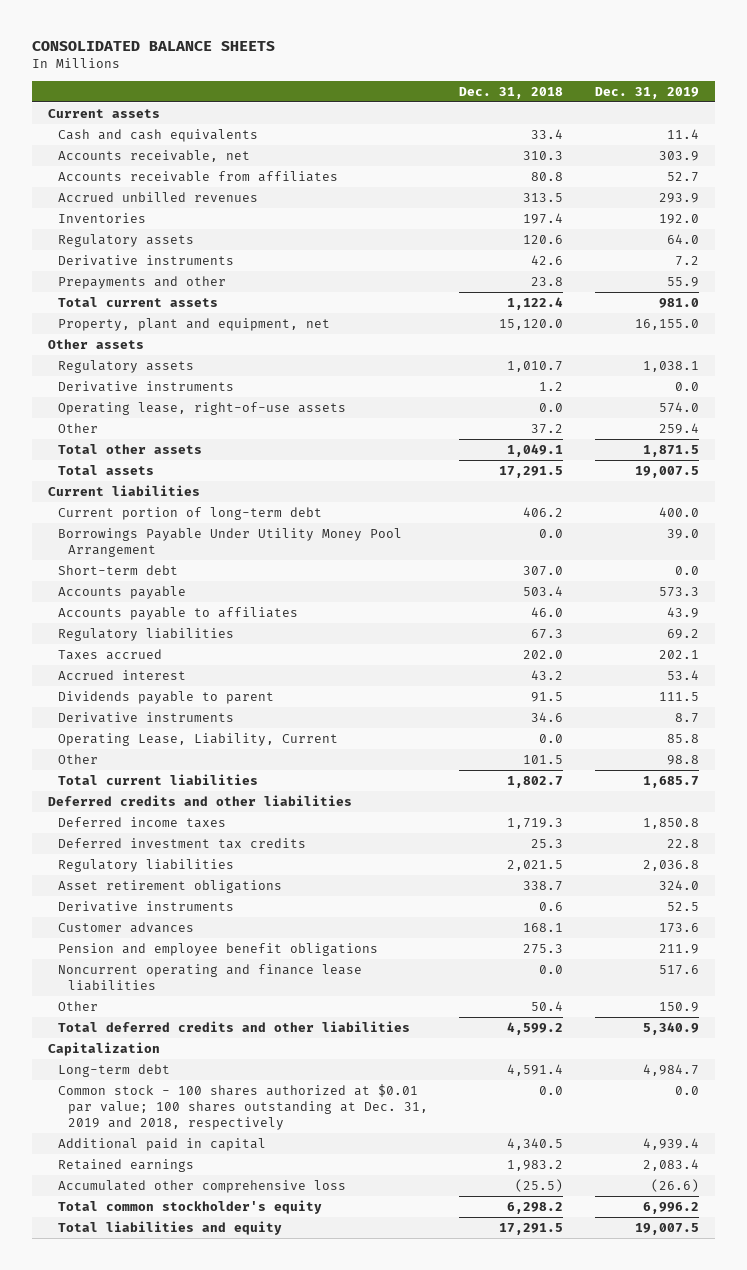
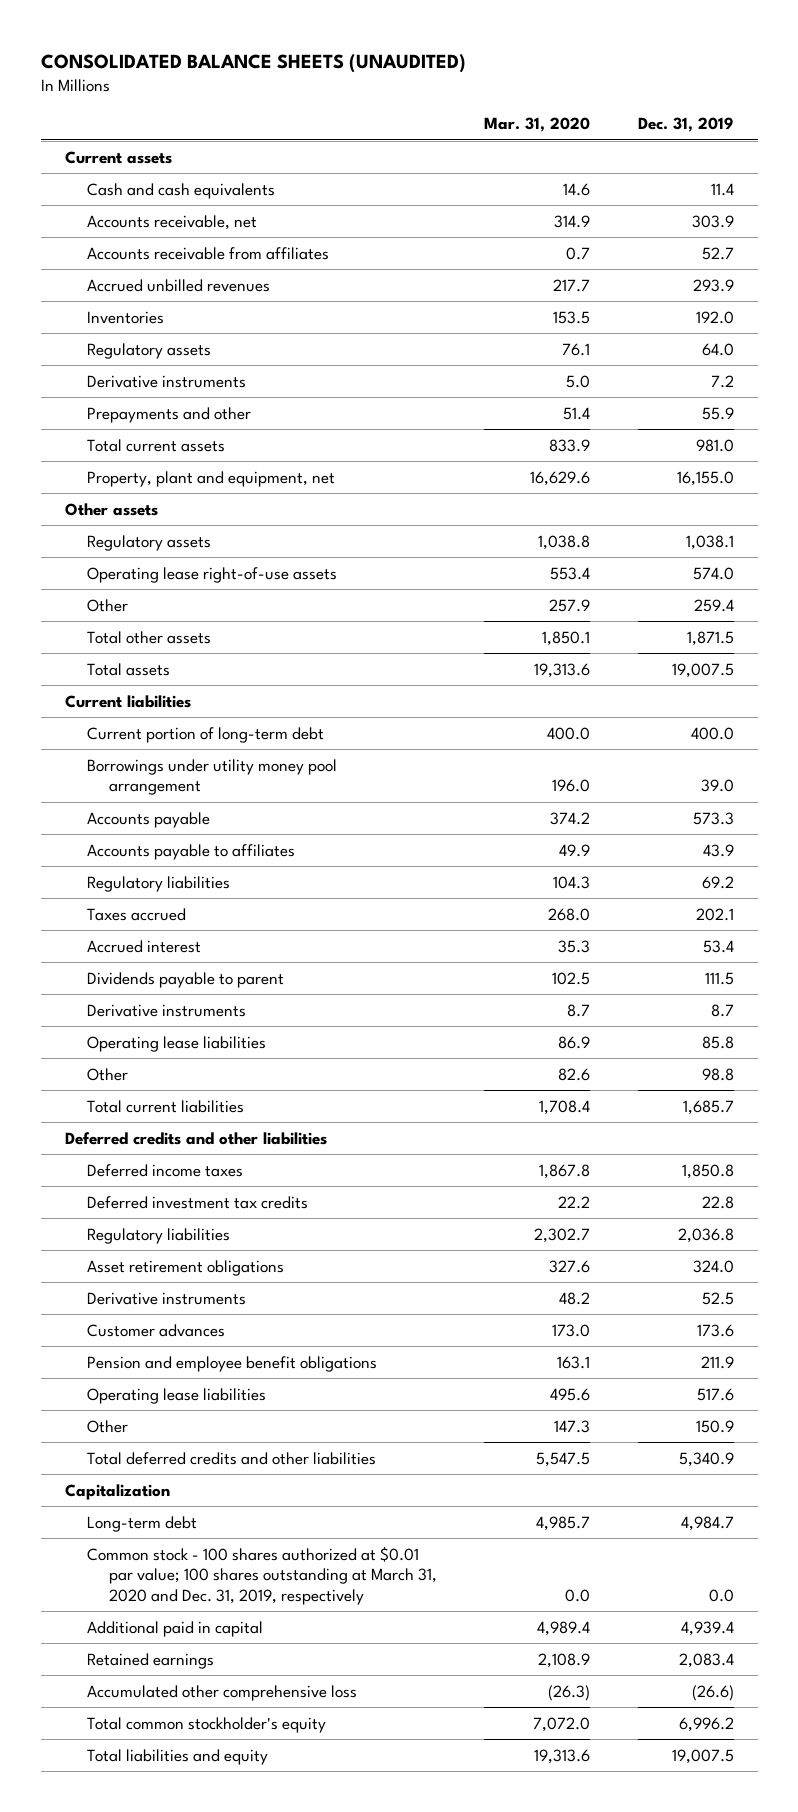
[31,41,275,52] CONSOLIDATED BALANCE SHEETS -> [40,53,466,73] CONSOLIDATED BALANCE SHEETS (UNAUDITED)
[459,86,564,99] Dec. 31, 2018 -> none
none -> [484,117,591,133] Mar. 31, 2020
[57,380,234,392] Derivative instruments -> none
[57,401,346,415] Operating lease, right-of-use assets -> [86,566,337,583] Operating lease right-of-use assets
[57,564,178,575] Short-term debt -> none
[57,527,402,558] Borrowings Payable Under Utility Money Pool Arrangement -> [86,758,337,796] Borrowings under utility money pool arrangement
[57,732,338,746] Operating Lease, Liability, Current -> [86,1035,266,1052] Operating lease liabilities
[57,963,362,992] Noncurrent operating and finance lease liabilities -> [86,1387,266,1404] Operating lease liabilities
[57,1083,428,1131] Common stock - 100 shares authorized at $0.01 par value; 100 shares outstanding at Dec. 31, 2019 and 2018, respectively -> [86,1545,437,1606] Common stock - 100 shares authorized at $0.01 par value; 100 shares outstanding at March 31, 2020 and Dec. 31, 2019, respectively

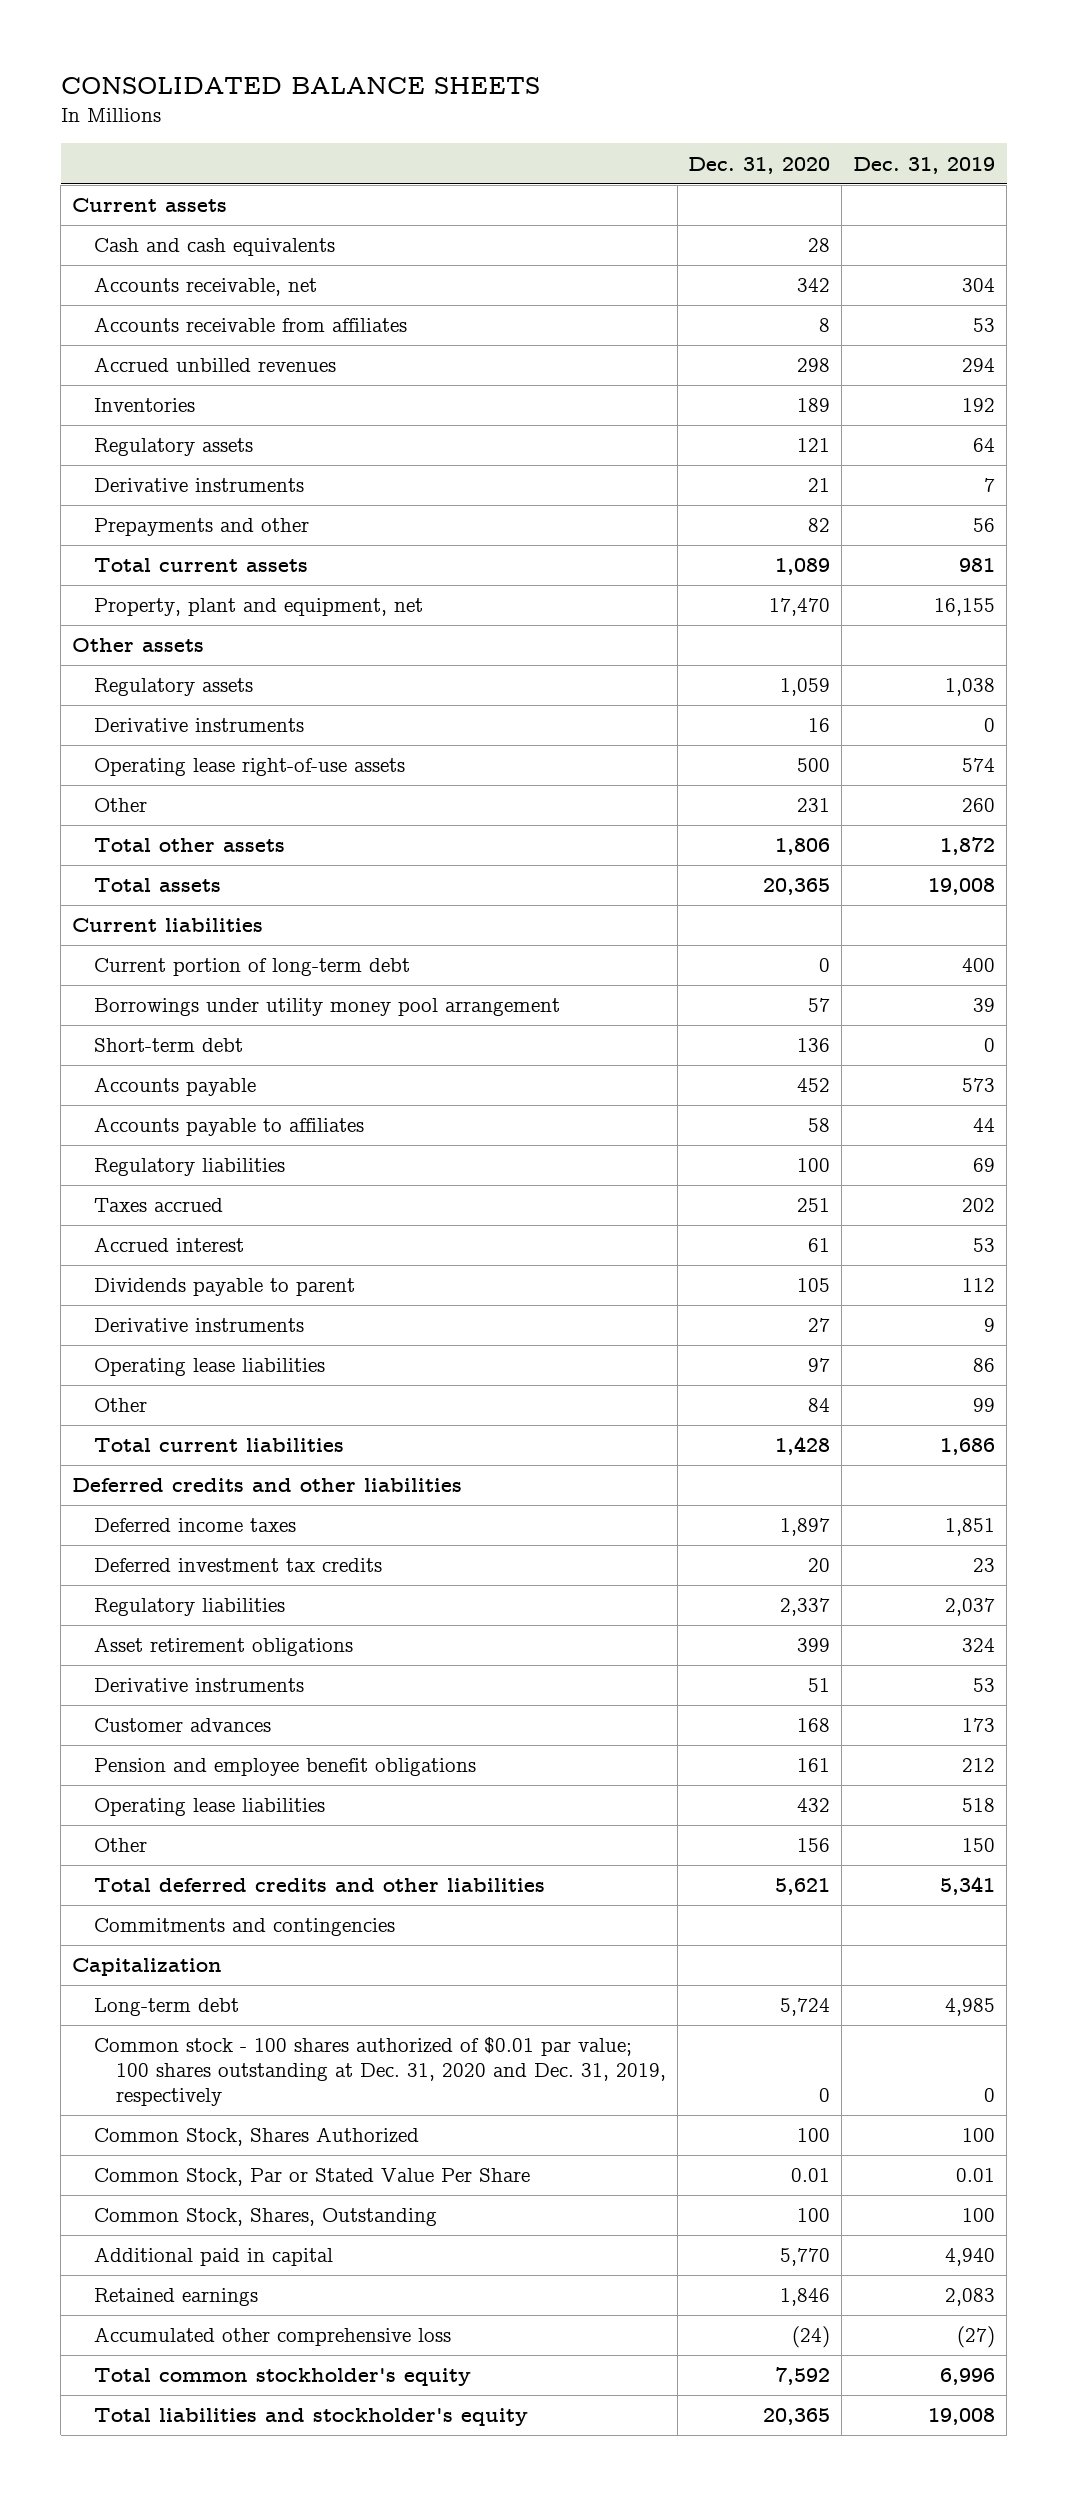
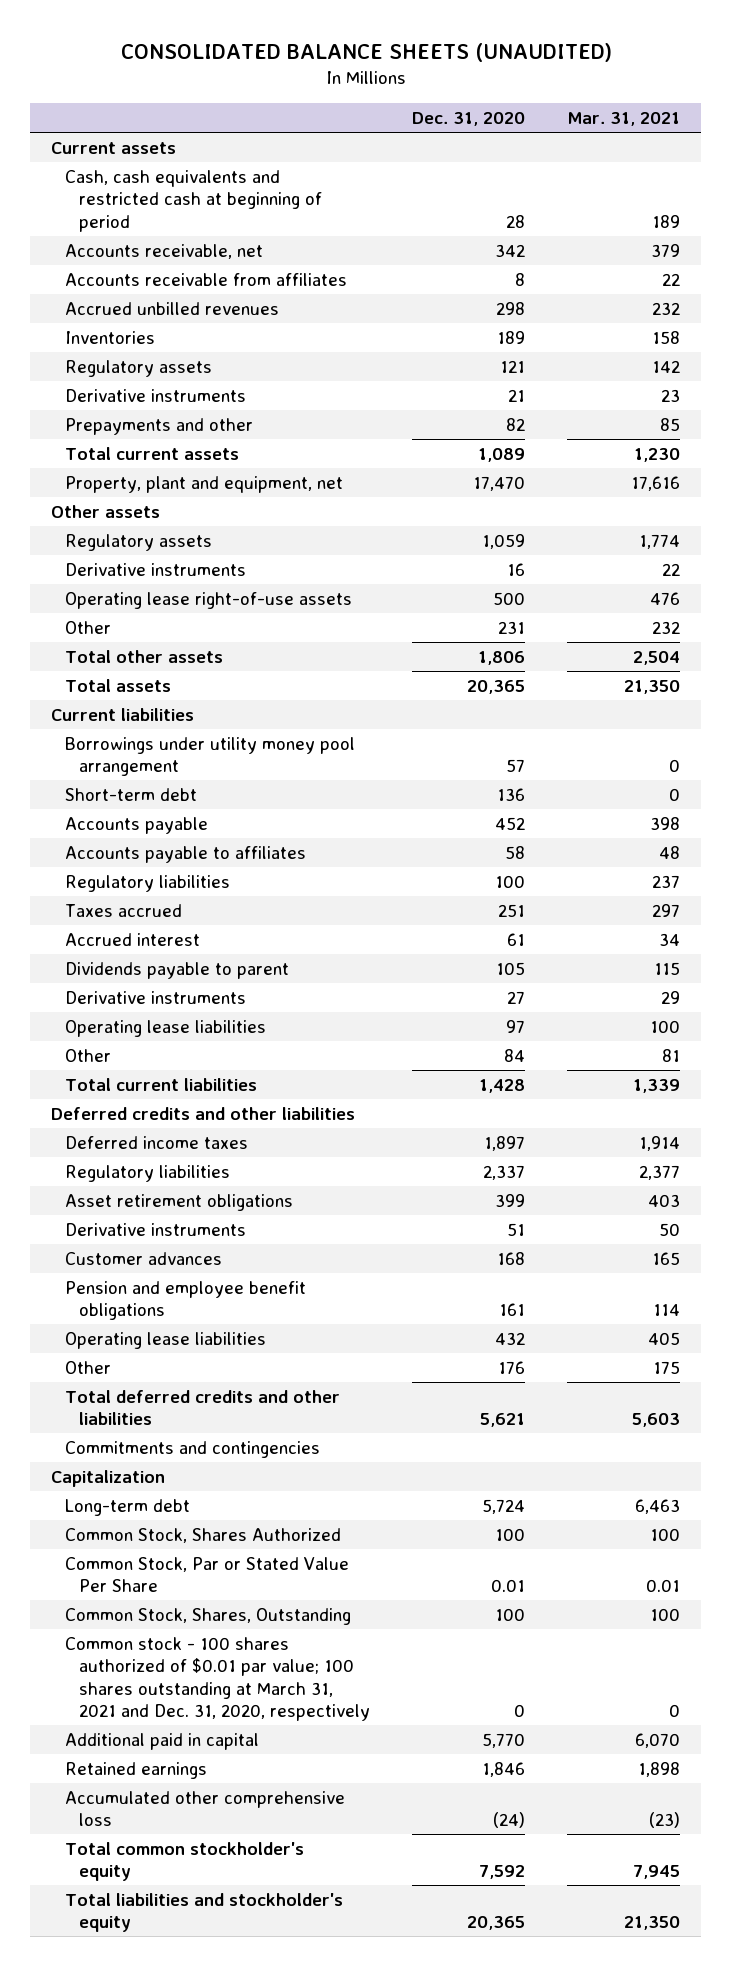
[60,76,540,94] CONSOLIDATED BALANCE SHEETS -> [120,43,612,63] CONSOLIDATED BALANCE SHEETS (UNAUDITED)
[853,156,996,174] Dec. 31, 2019 -> none
none -> [567,112,681,127] Mar. 31, 2021
[94,238,336,257] Cash and cash equivalents -> [65,169,323,232] Cash, cash equivalents and restricted cash at beginning of period
[94,958,411,977] Current portion of long-term debt -> none
[94,1558,383,1573] Deferred investment tax credits -> none
[797,1838,831,1853] 156 -> [498,1360,526,1374] 176
[94,2037,666,2106] Common stock - 100 shares authorized of $0.01 par value; 100 shares outstanding at Dec. 31, 2020 and Dec. 31, 2019, respectively -> none
none -> [65,1636,371,1721] Common stock - 100 shares authorized of $0.01 par value; 100 shares outstanding at March 31, 2021 and Dec. 31, 2020, respectively

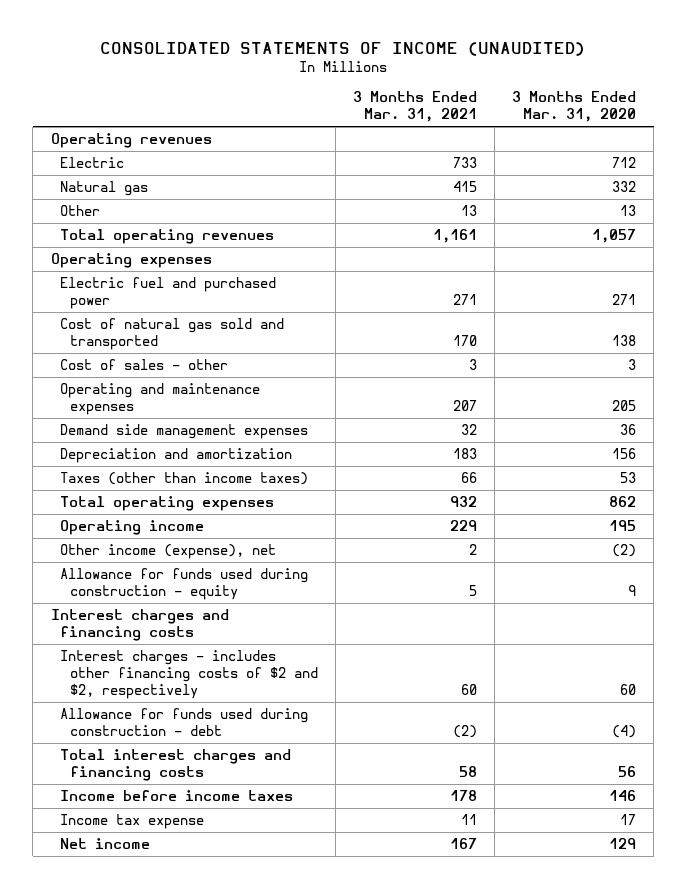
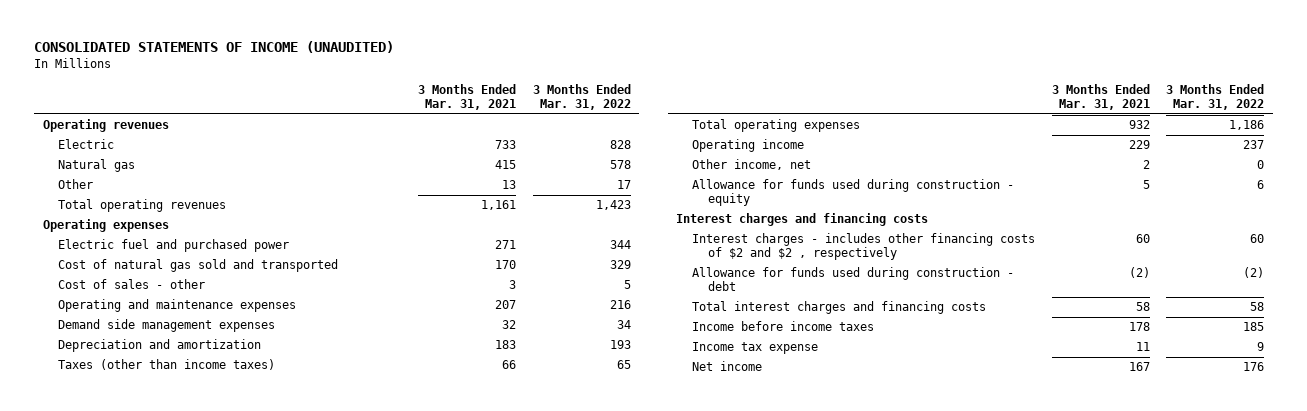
[512,91,637,122] 3 Months Ended Mar. 31, 2020 -> none
none -> [532,84,631,111] 3 Months Ended Mar. 31, 2022
[60,544,277,560] Other income (expense), net -> [692,159,812,171] Other income, net
[60,650,318,699] Interest charges - includes other financing costs of $2 and $2, respectively -> [692,233,1036,261] Interest charges - includes other financing costs of $2 and $2 , respectively

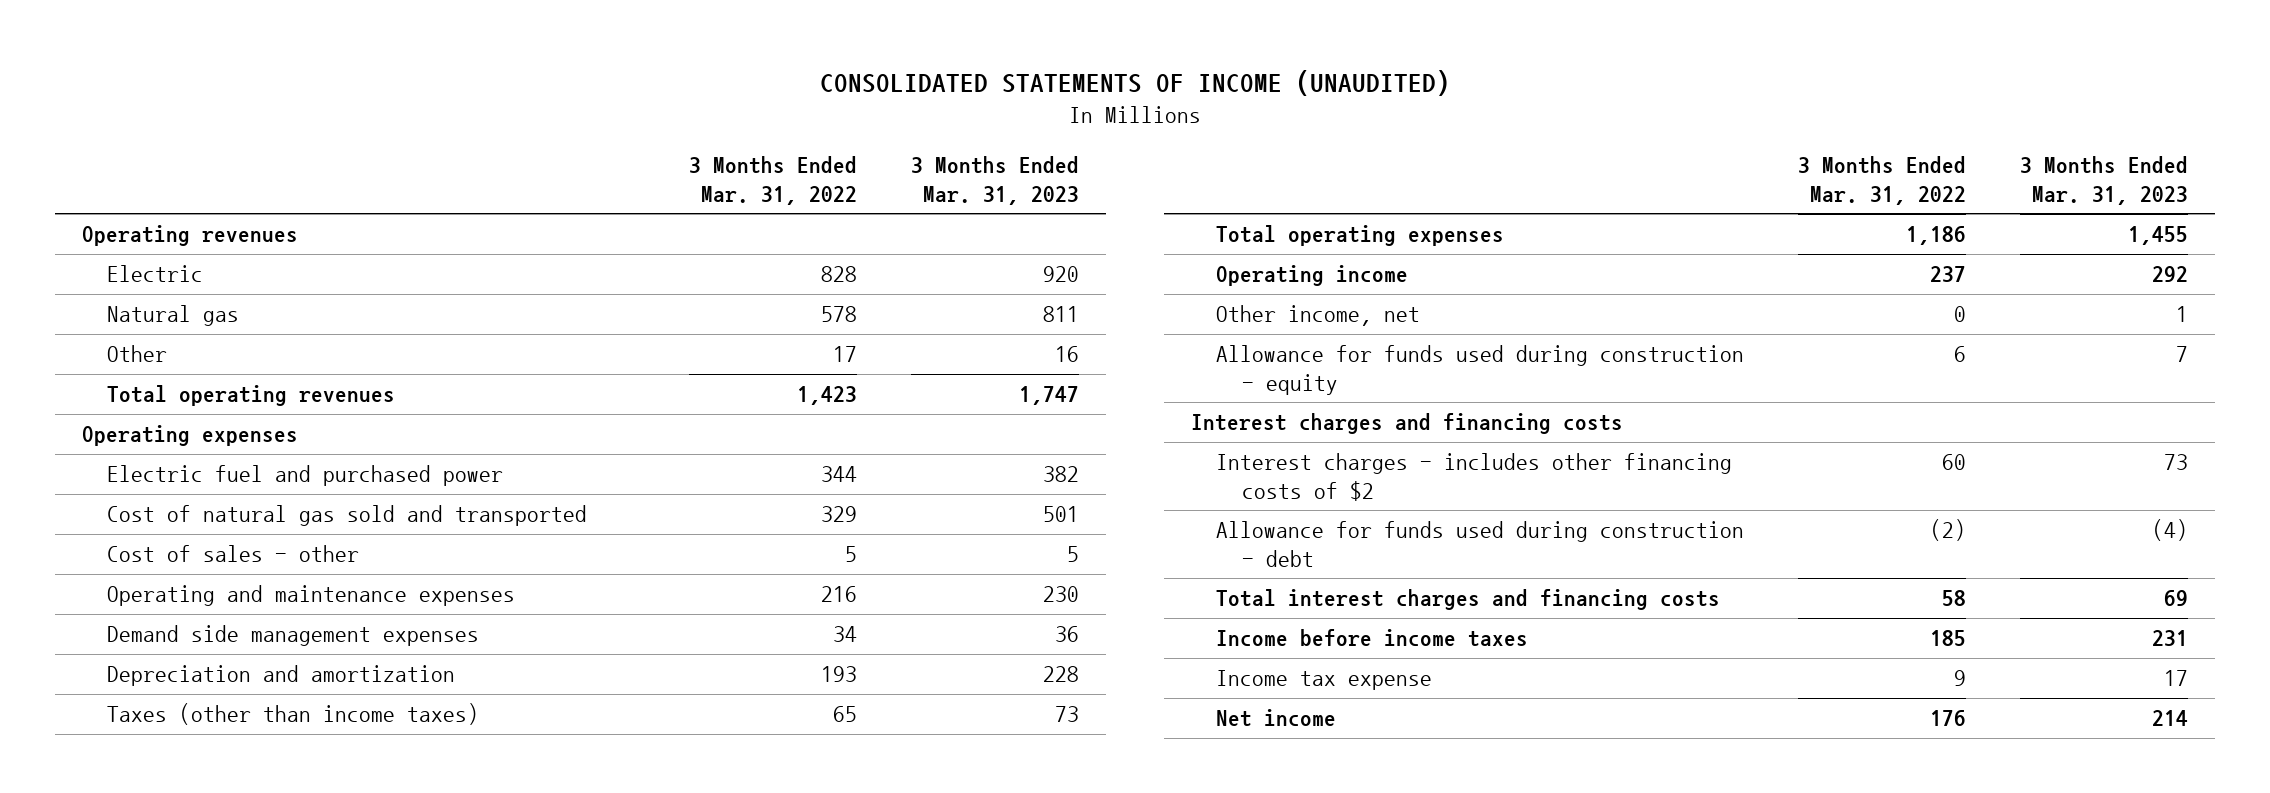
[417,84,516,111] 3 Months Ended Mar. 31, 2021 -> none
none -> [911,156,1080,205] 3 Months Ended Mar. 31, 2023
[692,233,1036,261] Interest charges - includes other financing costs of $2 and $2 , respectively -> [1216,453,1733,501] Interest charges - includes other financing costs of $2

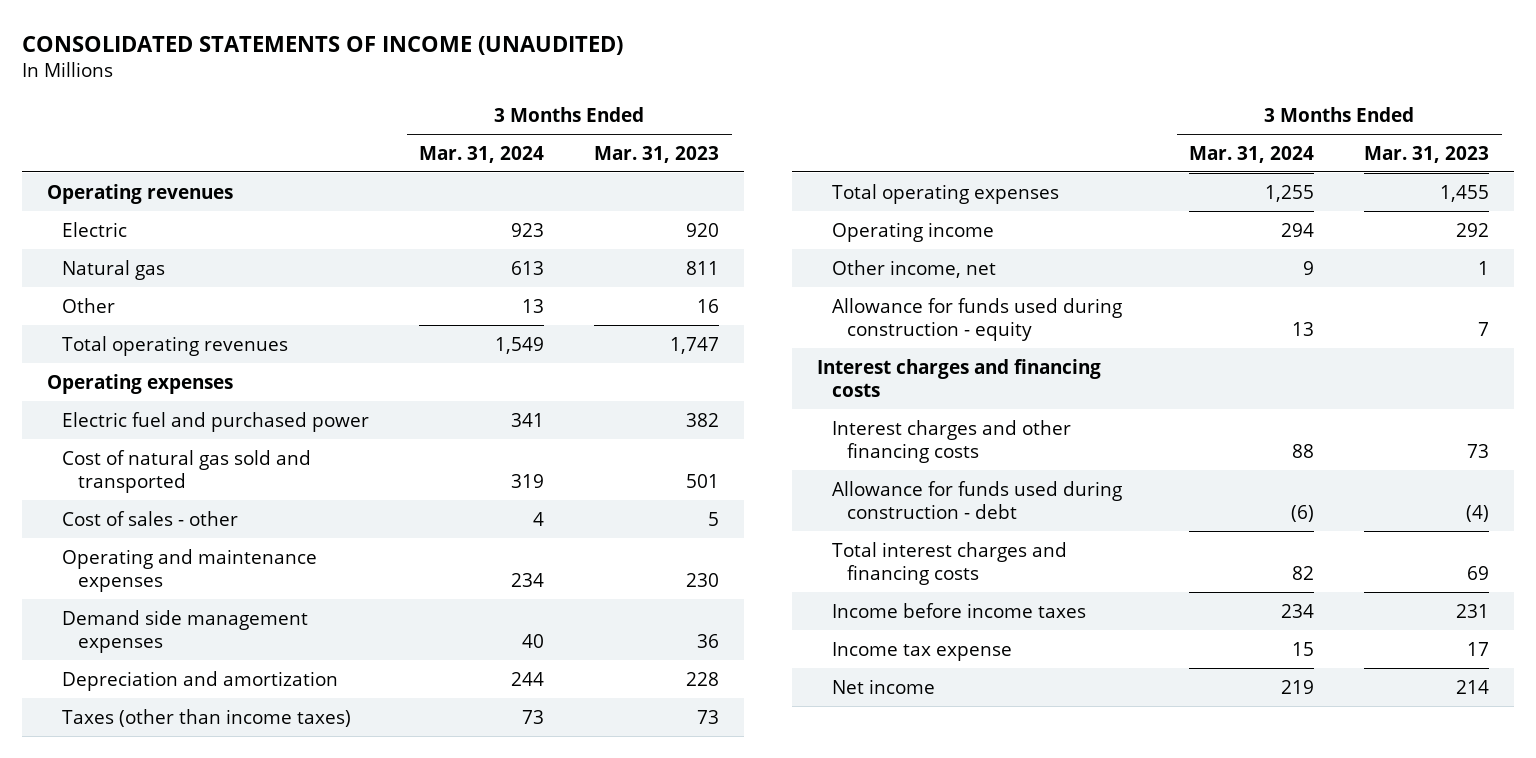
[689,156,858,205] 3 Months Ended Mar. 31, 2022 -> none
none -> [419,145,545,163] Mar. 31, 2024
[1216,453,1733,501] Interest charges - includes other financing costs of $2 -> [832,419,1072,464] Interest charges and other financing costs

